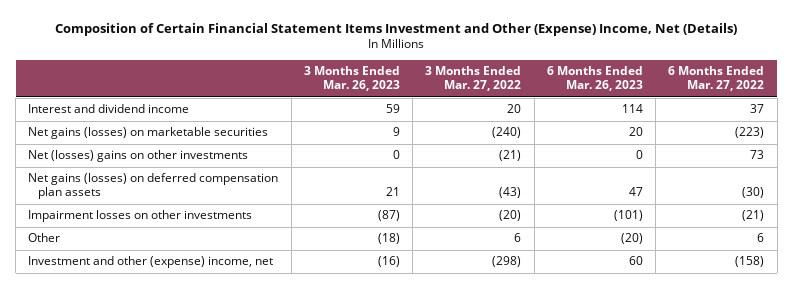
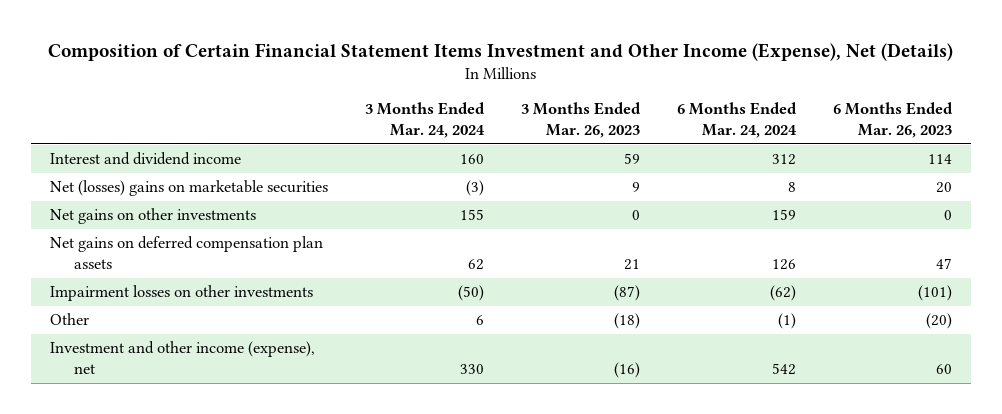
[55,23,738,37] Composition of Certain Financial Statement Items Investment and Other (Expense) Income, Net (Details) -> [48,42,954,61] Composition of Certain Financial Statement Items Investment and Other Income (Expense), Net (Details)
[425,66,522,92] 3 Months Ended Mar. 27, 2022 -> none
[668,66,765,92] 6 Months Ended Mar. 27, 2022 -> none
none -> [364,102,485,139] 3 Months Ended Mar. 24, 2024
none -> [677,102,798,139] 6 Months Ended Mar. 24, 2024
[28,127,269,140] Net gains (losses) on marketable securities -> [49,180,328,197] Net (losses) gains on marketable securities
[28,150,249,163] Net (losses) gains on other investments -> [49,208,256,225] Net gains on other investments
[28,173,279,200] Net gains (losses) on deferred compensation plan assets -> [49,236,323,270] Net gains on deferred compensation plan assets
[28,256,274,269] Investment and other (expense) income, net -> [49,341,315,375] Investment and other income (expense), net

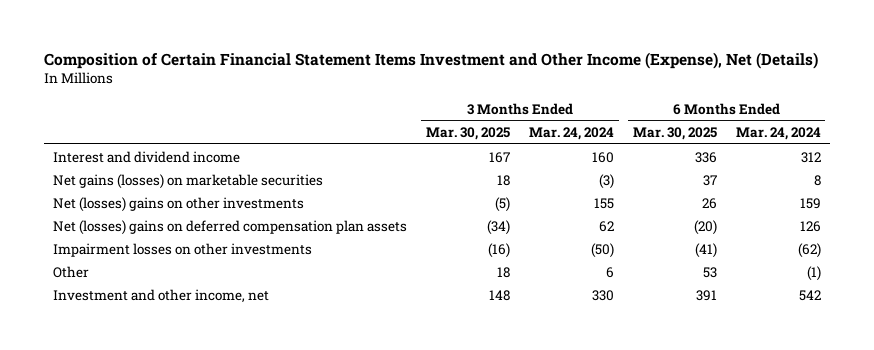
[521,102,642,139] 3 Months Ended Mar. 26, 2023 -> none
[833,102,954,139] 6 Months Ended Mar. 26, 2023 -> none
none -> [425,126,510,140] Mar. 30, 2025
none -> [632,126,717,140] Mar. 30, 2025
[49,180,328,197] Net (losses) gains on marketable securities -> [53,173,324,189] Net gains (losses) on marketable securities
[49,208,256,225] Net gains on other investments -> [53,196,305,212] Net (losses) gains on other investments
[49,236,323,270] Net gains on deferred compensation plan assets -> [53,219,408,235] Net (losses) gains on deferred compensation plan assets
[49,341,315,375] Investment and other income (expense), net -> [53,288,270,303] Investment and other income, net

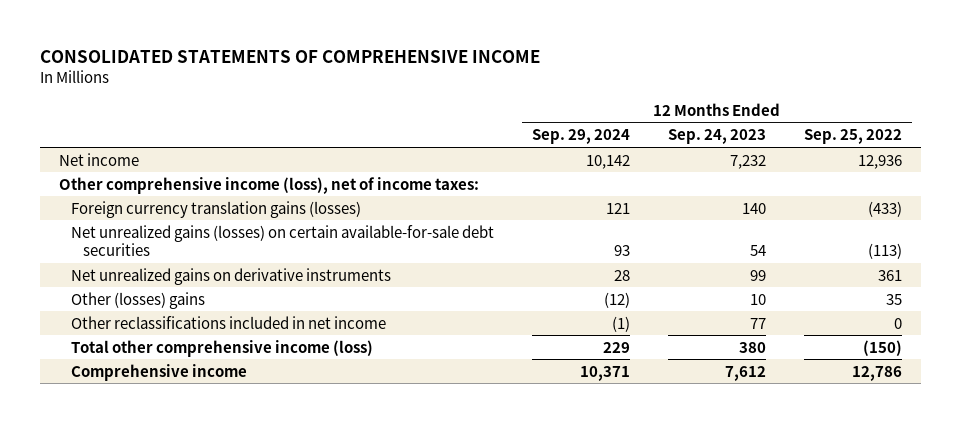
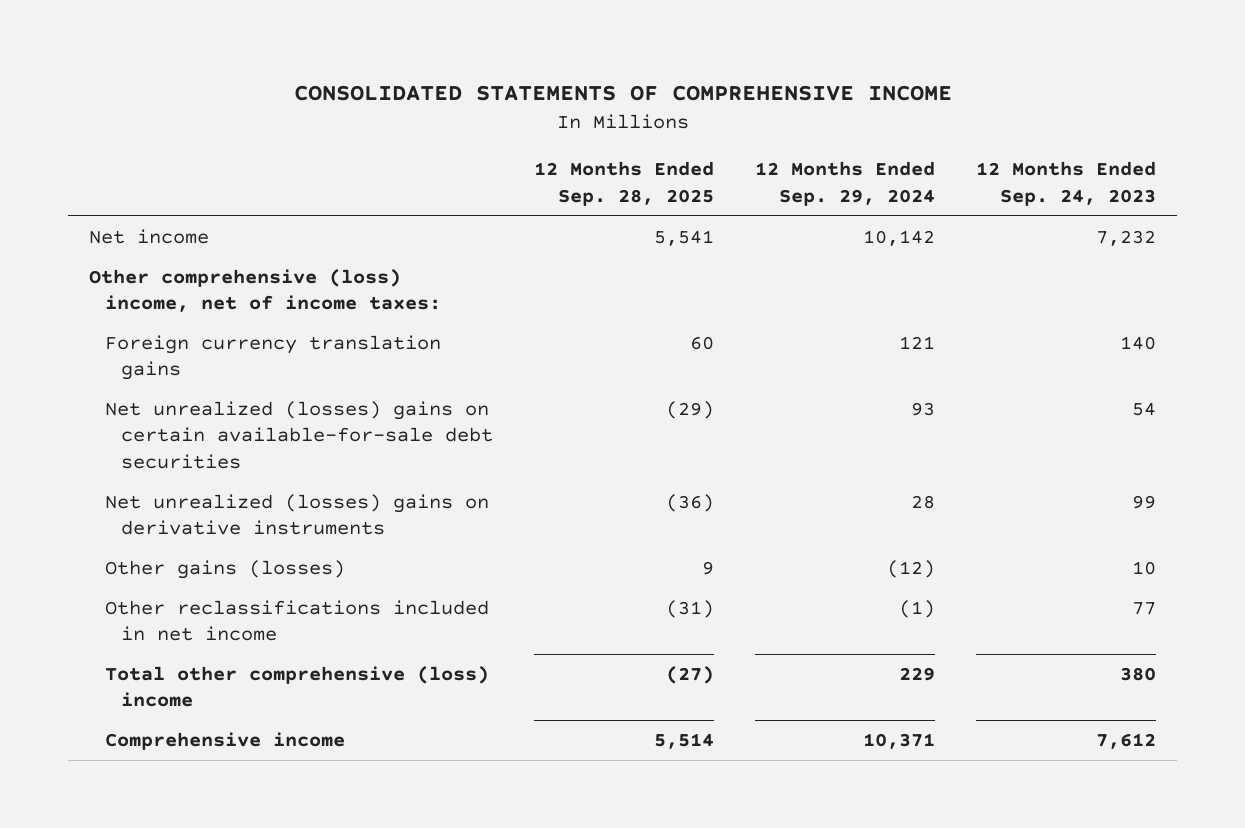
[804,129,903,145] Sep. 25, 2022 -> none
none -> [534,161,715,206] 12 Months Ended Sep. 28, 2025
[58,176,479,194] Other comprehensive income (loss), net of income taxes: -> [88,269,442,313] Other comprehensive (loss) income, net of income taxes:
[70,200,361,218] Foreign currency translation gains (losses) -> [105,335,442,381] Foreign currency translation gains
[70,224,494,257] Net unrealized gains (losses) on certain available-for-sale debt securities -> [105,401,494,469] Net unrealized (losses) gains on certain available-for-sale debt securities
[70,267,391,285] Net unrealized gains on derivative instruments -> [105,494,490,536] Net unrealized (losses) gains on derivative instruments
[70,291,205,309] Other (losses) gains -> [105,560,346,580] Other gains (losses)
[70,339,373,357] Total other comprehensive income (loss) -> [105,666,490,708] Total other comprehensive (loss) income

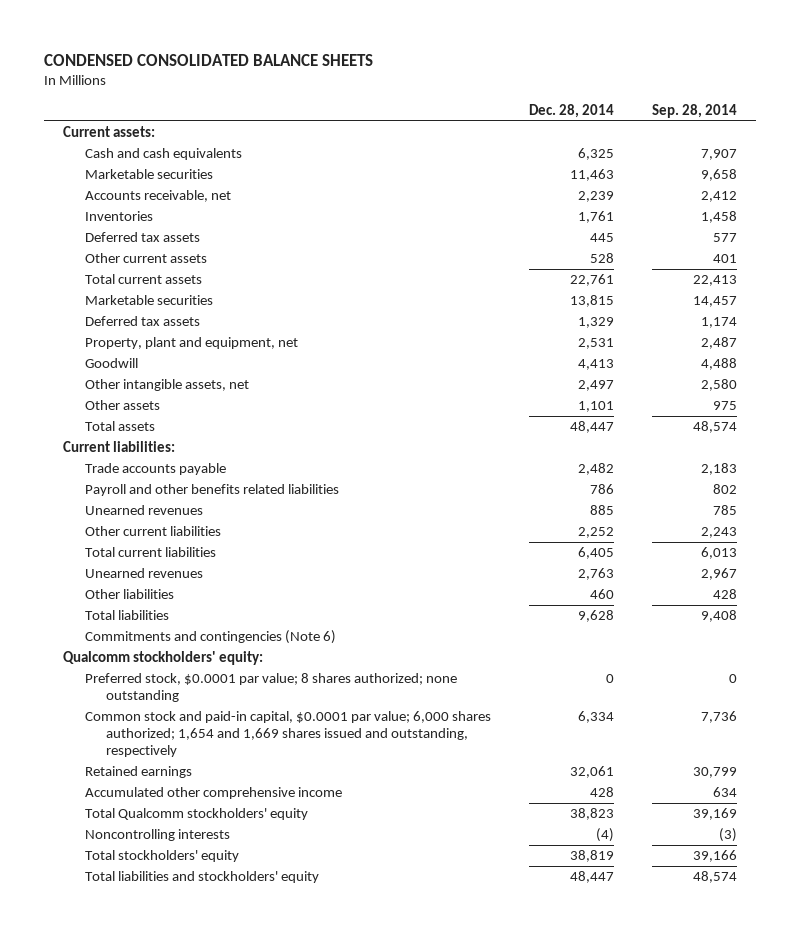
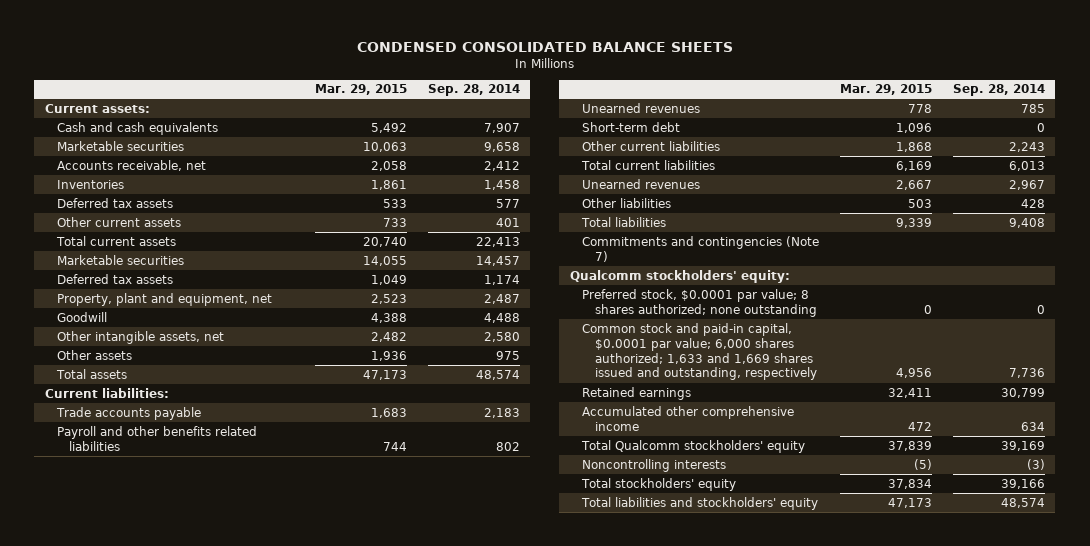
[528,103,614,118] Dec. 28, 2014 -> none
none -> [314,84,407,96] Mar. 29, 2015
none -> [582,121,681,132] Short-term debt
[84,630,336,645] Commitments and contingencies (Note 6) -> [582,235,820,262] Commitments and contingencies (Note 7)
[84,711,491,758] Common stock and paid-in capital, $0.0001 par value; 6,000 shares authorized; 1,654 and 1,669 shares issued and outstanding, respectively -> [582,322,817,381] Common stock and paid-in capital, $0.0001 par value; 6,000 shares authorized; 1,633 and 1,669 shares issued and outstanding, respectively

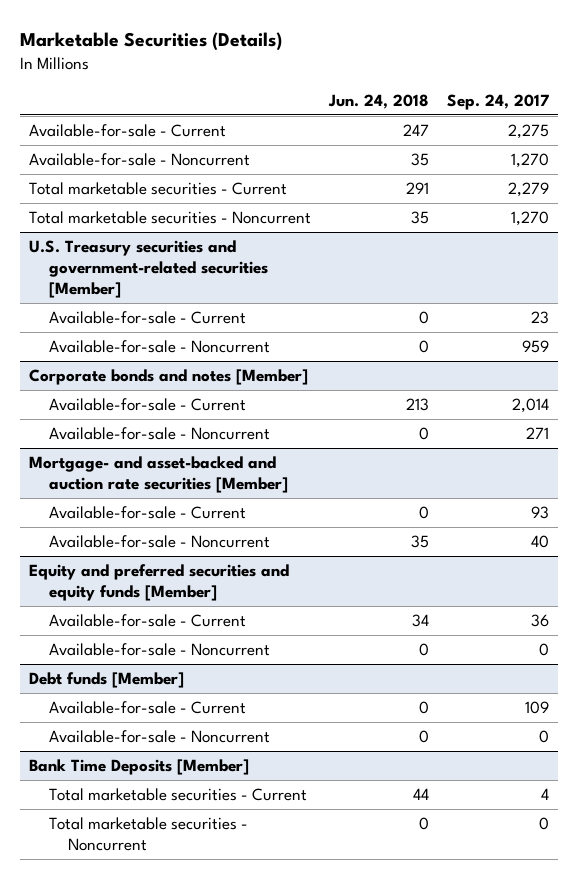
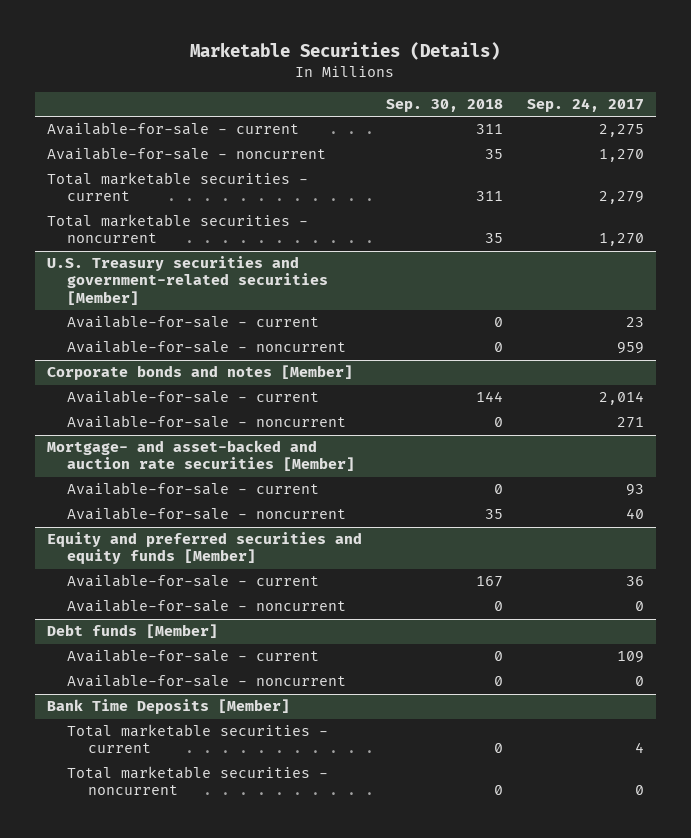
[327,94,429,110] Jun. 24, 2018 -> none
none -> [385,99,503,113] Sep. 30, 2018
[28,123,226,137] Available-for-sale - Current -> [46,122,299,136] Available-for-sale - current
[28,152,250,166] Available-for-sale - Noncurrent -> [46,147,326,161] Available-for-sale - noncurrent
[28,181,287,195] Total marketable securities - Current -> [46,172,308,202] Total marketable securities - current
[28,210,311,224] Total marketable securities - Noncurrent -> [46,214,308,244] Total marketable securities - noncurrent
[48,310,246,324] Available-for-sale - Current -> [67,315,320,329] Available-for-sale - current
[48,339,270,353] Available-for-sale - Noncurrent -> [67,340,347,354] Available-for-sale - noncurrent
[48,397,246,411] Available-for-sale - Current -> [67,390,320,404] Available-for-sale - current
[48,426,270,440] Available-for-sale - Noncurrent -> [67,415,347,429] Available-for-sale - noncurrent
[48,505,246,519] Available-for-sale - Current -> [67,482,320,496] Available-for-sale - current
[48,534,270,548] Available-for-sale - Noncurrent -> [67,507,347,521] Available-for-sale - noncurrent
[48,613,246,627] Available-for-sale - Current -> [67,574,320,588] Available-for-sale - current
[48,642,270,656] Available-for-sale - Noncurrent -> [67,599,347,613] Available-for-sale - noncurrent
[48,700,246,714] Available-for-sale - Current -> [67,649,320,663] Available-for-sale - current
[48,729,270,743] Available-for-sale - Noncurrent -> [67,674,347,688] Available-for-sale - noncurrent
[48,787,307,801] Total marketable securities - Current -> [67,724,329,754] Total marketable securities - current
[48,816,248,851] Total marketable securities - Noncurrent -> [67,766,329,796] Total marketable securities - noncurrent

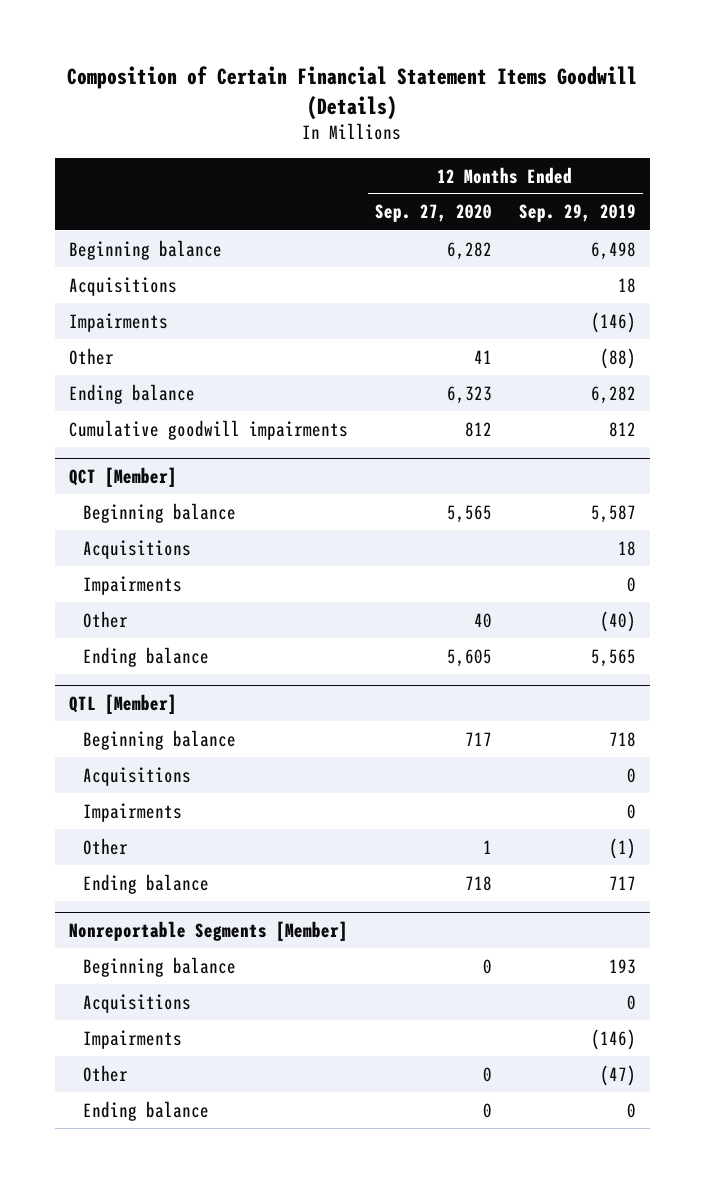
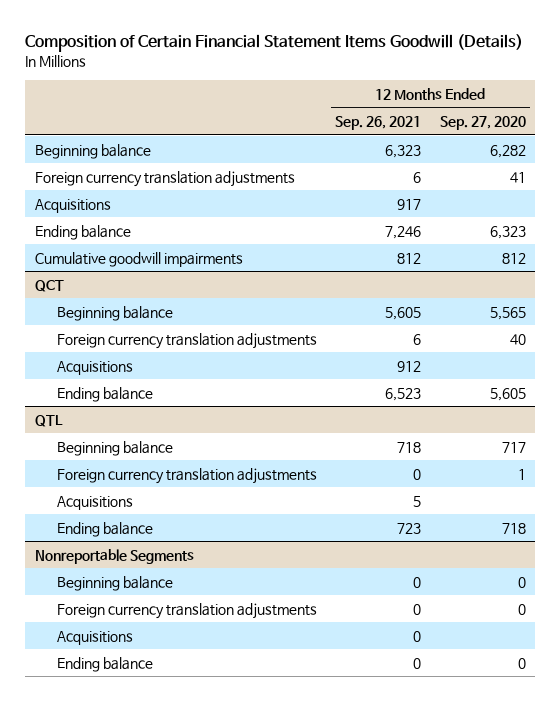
[518,204,636,223] Sep. 29, 2019 -> none
none -> [335,116,422,131] Sep. 26, 2021
none -> [34,170,295,187] Foreign currency translation adjustments
[68,312,168,332] Impairments -> none
[68,347,114,365] Other -> none
[68,467,177,488] QCT [Member] -> [34,279,64,292] QCT
none -> [56,332,317,349] Foreign currency translation adjustments
[82,575,182,595] Impairments -> none
[82,610,128,628] Other -> none
[68,694,177,715] QTL [Member] -> [34,414,63,427] QTL
none -> [56,467,317,484] Foreign currency translation adjustments
[82,802,182,822] Impairments -> none
[82,837,128,855] Other -> none
[68,921,348,942] Nonreportable Segments [Member] -> [34,548,194,564] Nonreportable Segments
none -> [56,602,317,619] Foreign currency translation adjustments
[82,1029,182,1049] Impairments -> none
[82,1064,128,1082] Other -> none

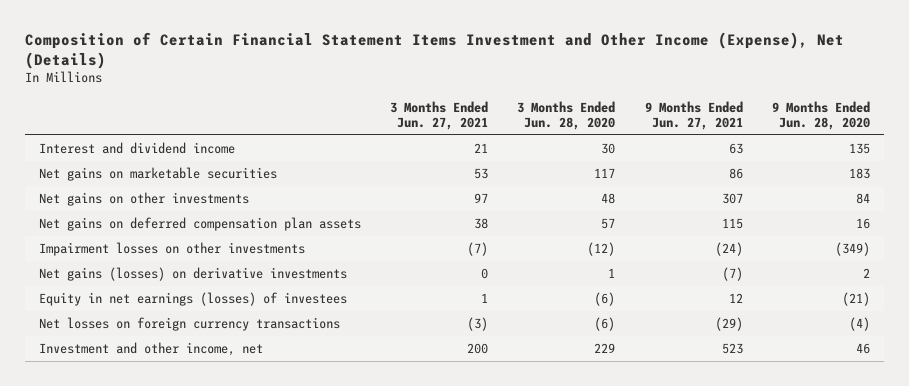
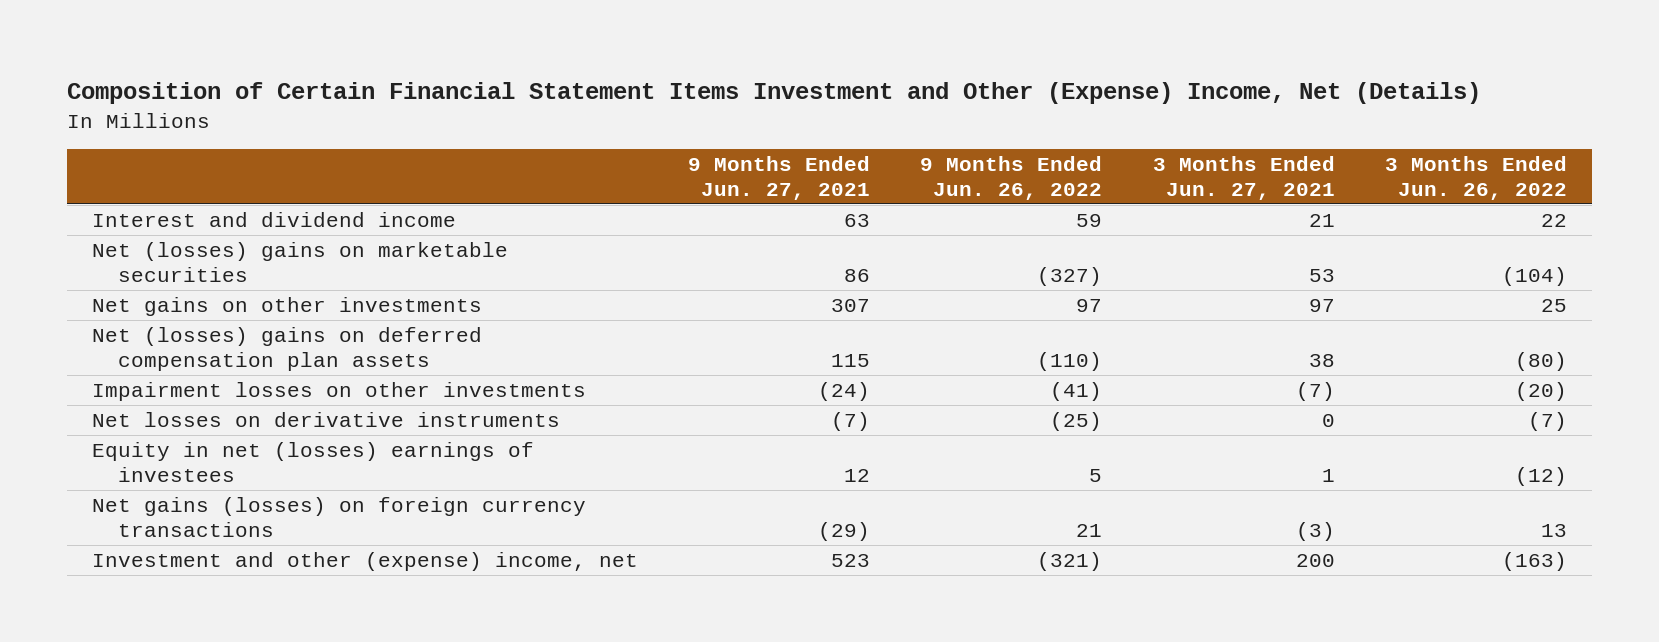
[24,31,844,69] Composition of Certain Financial Statement Items Investment and Other Income (Expense), Net (Details) -> [66,82,1481,105] Composition of Certain Financial Statement Items Investment and Other (Expense) Income, Net (Details)
[517,101,616,130] 3 Months Ended Jun. 28, 2020 -> none
[771,101,870,130] 9 Months Ended Jun. 28, 2020 -> none
none -> [920,155,1103,200] 9 Months Ended Jun. 26, 2022
none -> [1384,155,1567,200] 3 Months Ended Jun. 26, 2022
[39,167,278,182] Net gains on marketable securities -> [91,242,508,282] Net (losses) gains on marketable securities
[39,217,362,232] Net gains on deferred compensation plan assets -> [91,327,482,371] Net (losses) gains on deferred compensation plan assets
[39,267,348,282] Net gains (losses) on derivative investments -> [91,412,560,428] Net losses on derivative instruments
[39,292,348,307] Equity in net earnings (losses) of investees -> [91,442,534,482] Equity in net (losses) earnings of investees
[39,317,341,332] Net losses on foreign currency transactions -> [91,497,586,537] Net gains (losses) on foreign currency transactions
[39,342,264,357] Investment and other income, net -> [91,552,638,572] Investment and other (expense) income, net

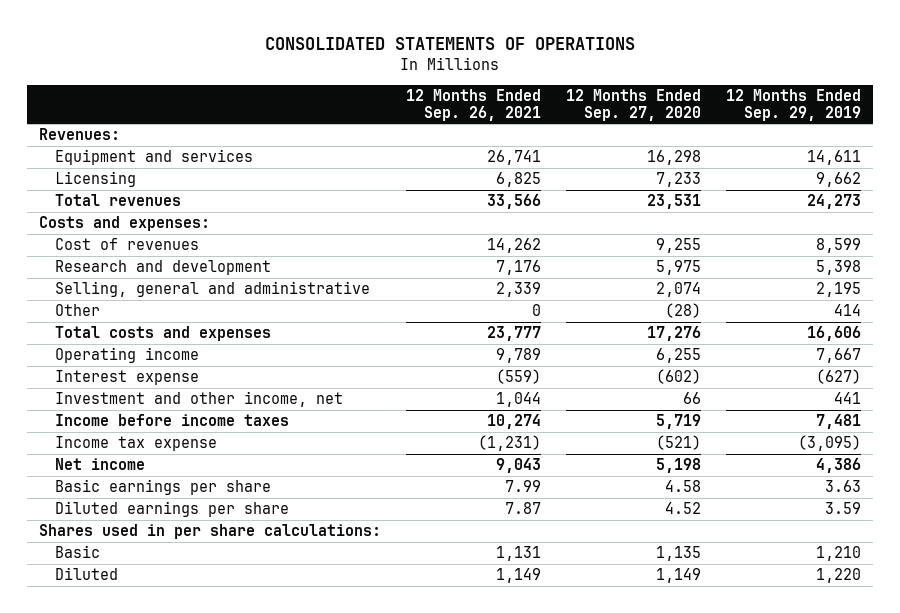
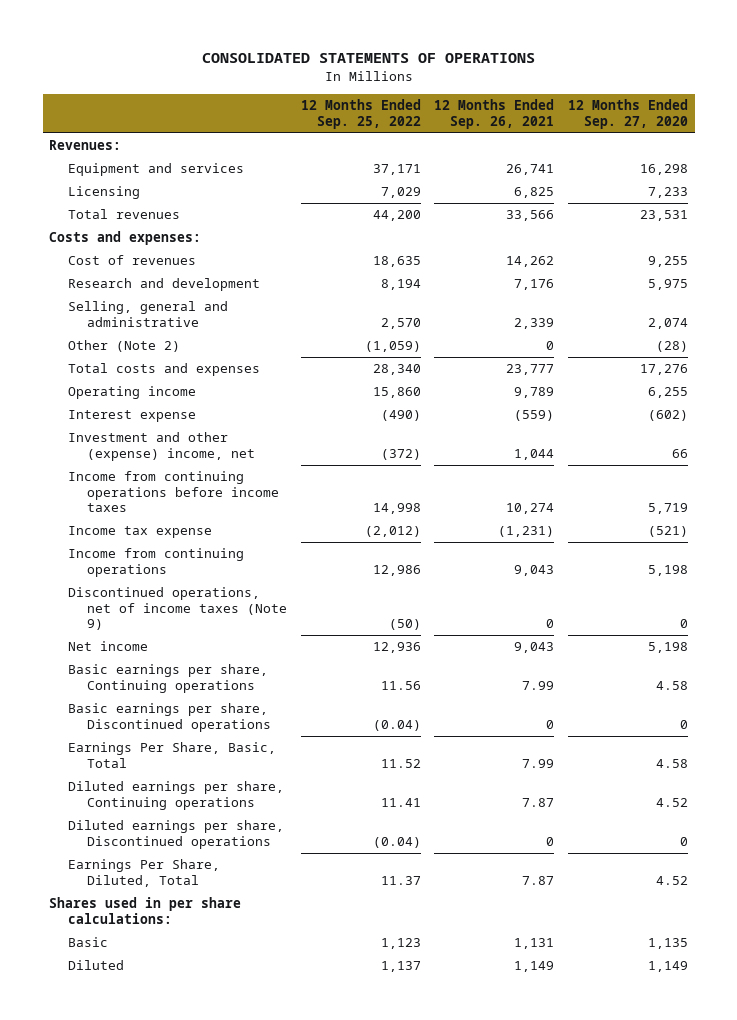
[725,88,861,122] 12 Months Ended Sep. 29, 2019 -> none
none -> [300,99,421,129] 12 Months Ended Sep. 25, 2022
[54,304,100,317] Other -> [68,340,181,353] Other (Note 2)
[54,391,343,408] Investment and other income, net -> [68,432,256,461] Investment and other (expense) income, net
[54,414,289,427] Income before income taxes -> [68,471,280,513] Income from continuing operations before income taxes
none -> [68,548,245,577] Income from continuing operations
none -> [68,587,288,631] Discontinued operations, net of income taxes (Note 9)
none -> [68,664,269,693] Basic earnings per share, Continuing operations
none -> [68,703,272,732] Basic earnings per share, Discontinued operations
[54,479,271,496] Basic earnings per share -> [68,742,277,768] Earnings Per Share, Basic, Total
none -> [68,781,285,810] Diluted earnings per share, Continuing operations
none -> [68,820,285,849] Diluted earnings per share, Discontinued operations
[54,501,289,518] Diluted earnings per share -> [68,859,221,887] Earnings Per Share, Diluted, Total

